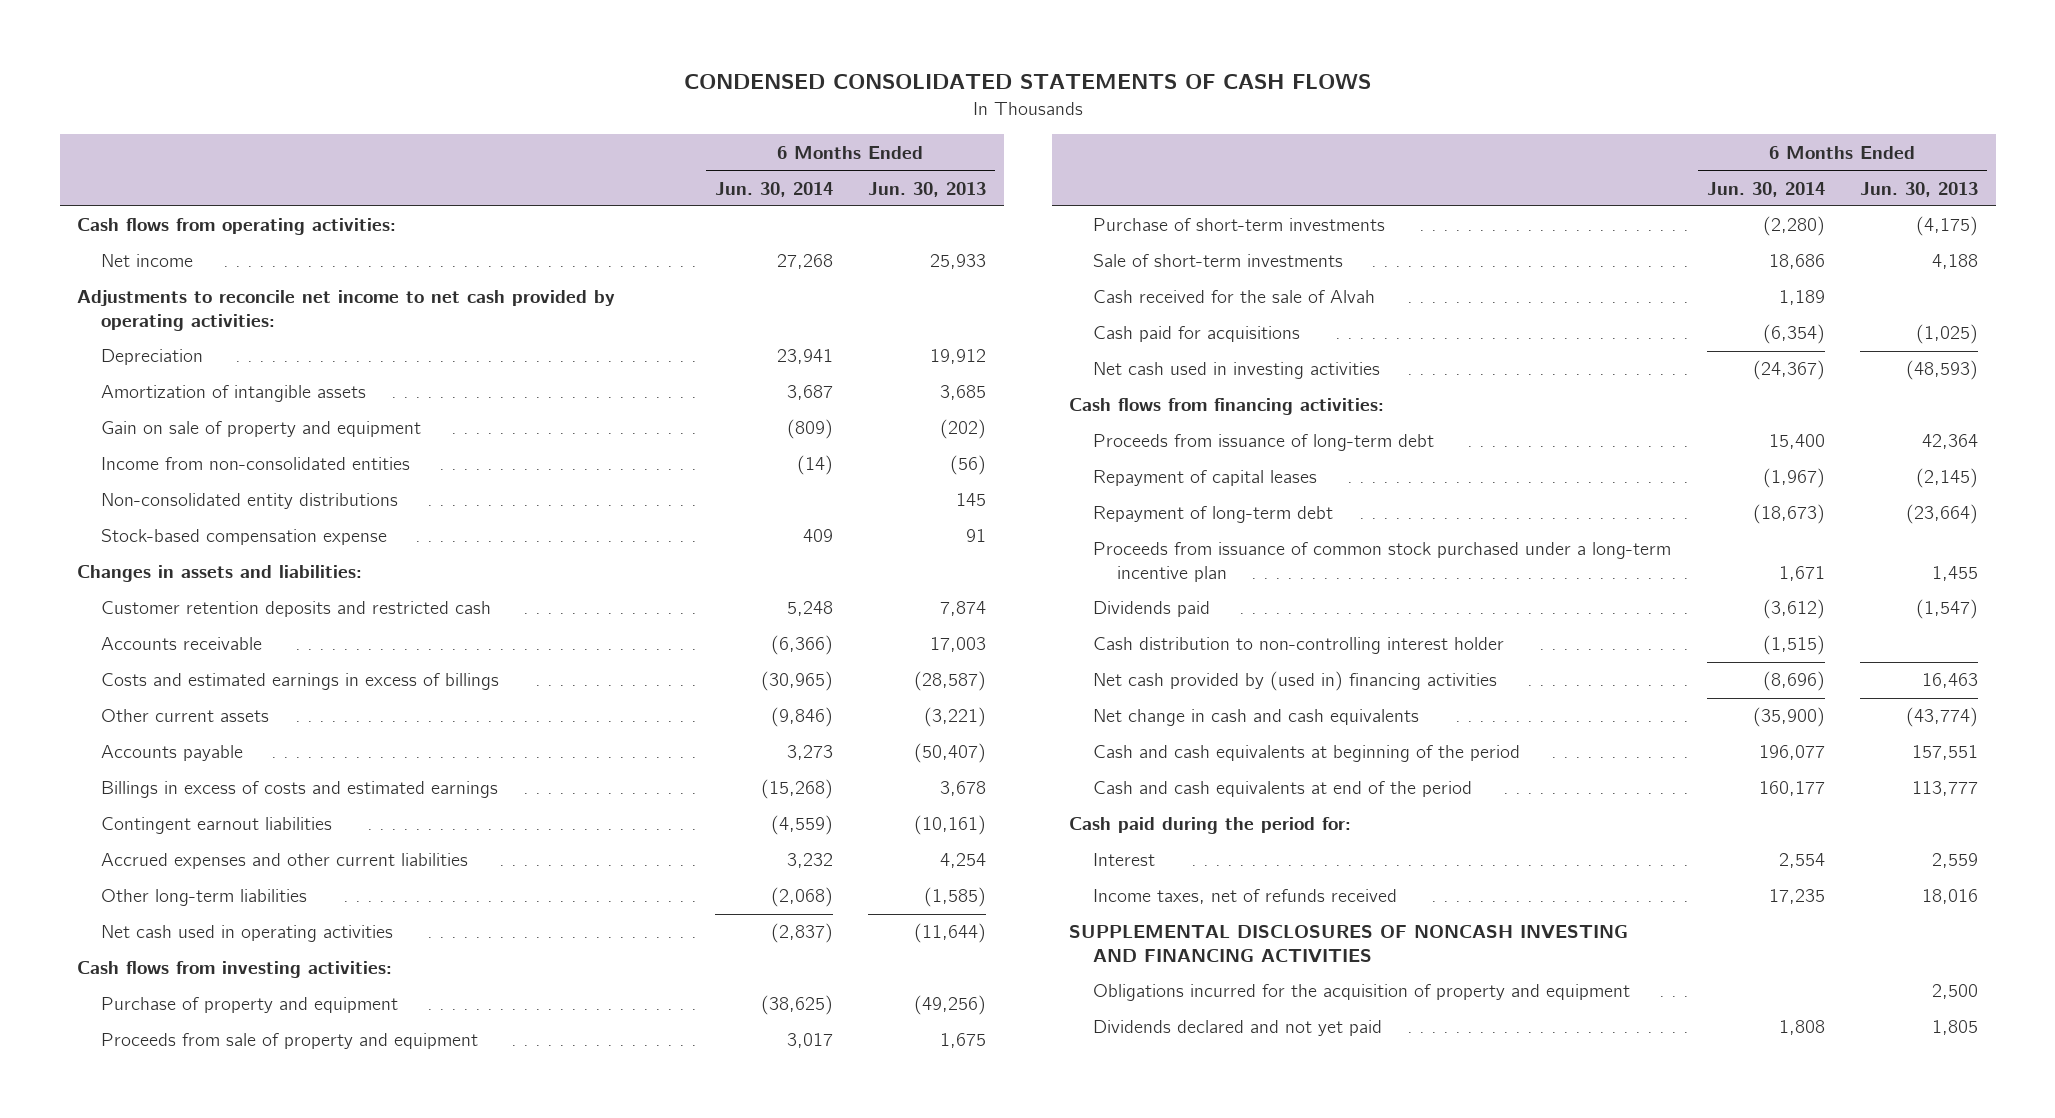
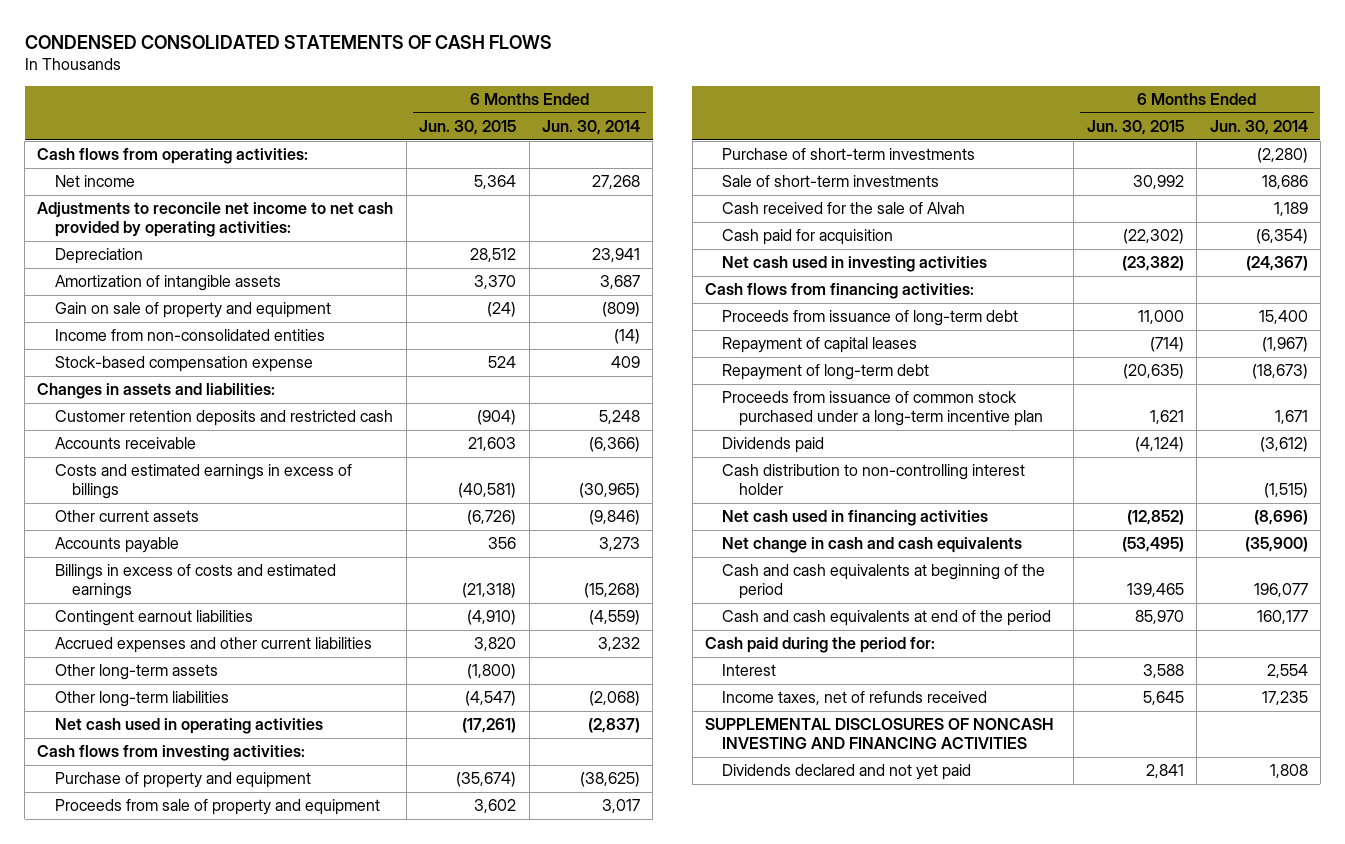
[868,181,987,197] Jun. 30, 2013 -> none
none -> [419,119,517,135] Jun. 30, 2015
[101,493,399,510] Non-consolidated entity distributions -> none
none -> [54,664,218,681] Other long-term assets
[1093,326,1301,343] Cash paid for acquisitions -> [722,229,894,246] Cash paid for acquisition
[1093,671,1498,692] Net cash provided by (used in) financing activities -> [722,510,989,527] Net cash used in financing activities
[1093,984,1631,1002] Obligations incurred for the acquisition of property and equipment -> none

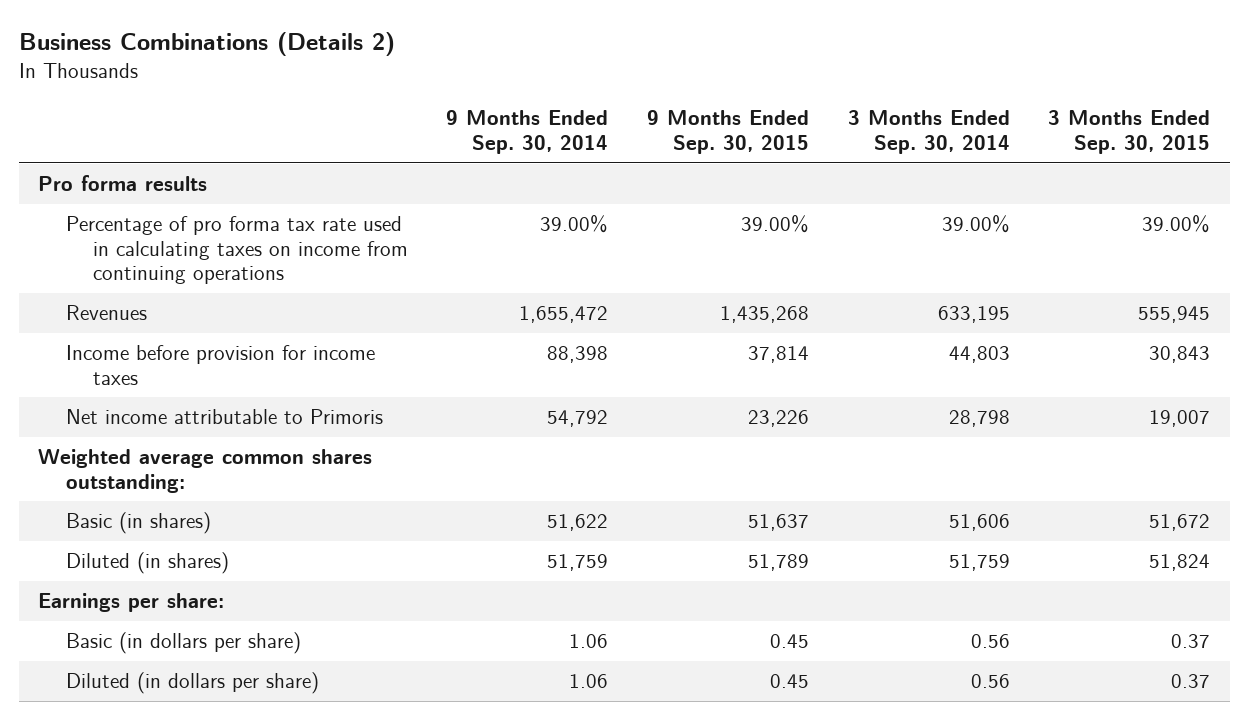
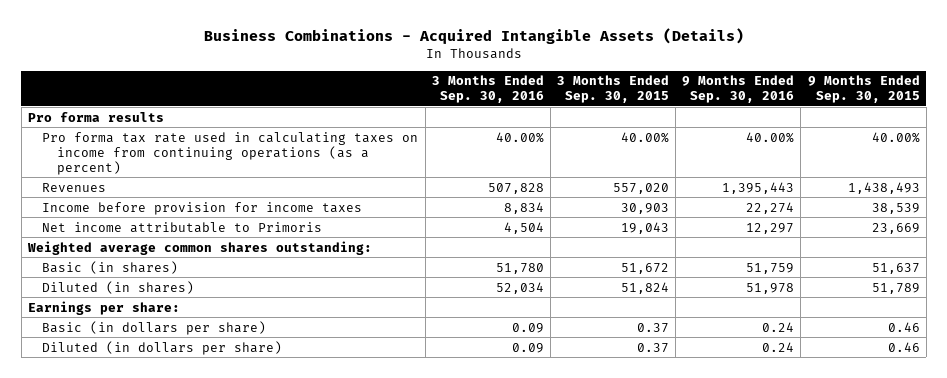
[18,32,395,57] Business Combinations (Details 2) -> [203,27,744,44] Business Combinations - Acquired Intangible Assets (Details)
[446,110,609,154] 9 Months Ended Sep. 30, 2014 -> none
[847,110,1010,154] 3 Months Ended Sep. 30, 2014 -> none
none -> [431,75,544,104] 3 Months Ended Sep. 30, 2016
none -> [682,75,795,104] 9 Months Ended Sep. 30, 2016
[65,215,408,285] Percentage of pro forma tax rate used in calculating taxes on income from continuing operations -> [42,131,419,175] Pro forma tax rate used in calculating taxes on income from continuing operations (as a percent)
[741,214,810,233] 39.00% -> [871,131,920,143] 40.00%
[1142,214,1211,233] 39.00% -> [621,131,670,143] 40.00%
[720,305,810,323] 1,435,268 -> [847,181,920,194] 1,438,493
[1138,305,1211,323] 555,945 -> [613,182,670,194] 557,020
[748,345,810,363] 37,814 -> [871,202,920,214] 38,539
[1149,345,1211,363] 30,843 -> [621,202,670,214] 30,903
[748,409,810,427] 23,226 -> [871,222,920,234] 23,669
[1149,409,1211,427] 19,007 -> [621,221,670,234] 19,043
[770,633,810,648] 0.45 -> [887,321,920,332] 0.46
[770,673,810,688] 0.45 -> [887,341,920,352] 0.46

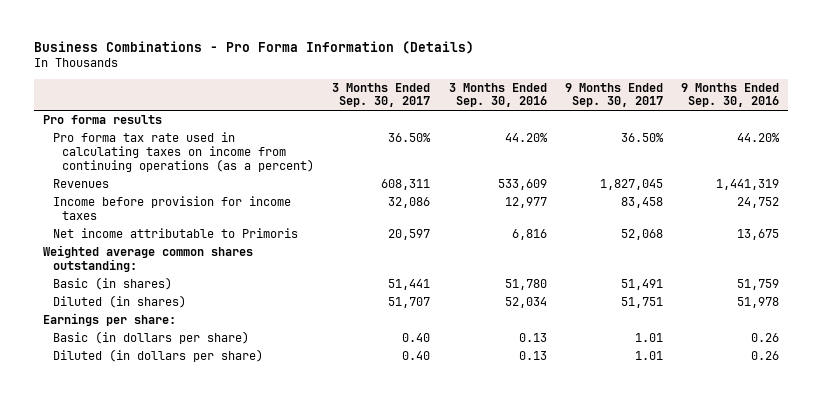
[203,27,744,44] Business Combinations - Acquired Intangible Assets (Details) -> [34,40,475,54] Business Combinations - Pro Forma Information (Details)
[557,75,670,104] 3 Months Ended Sep. 30, 2015 -> none
[807,75,920,104] 9 Months Ended Sep. 30, 2015 -> none
none -> [332,82,431,108] 3 Months Ended Sep. 30, 2017
none -> [564,82,663,108] 9 Months Ended Sep. 30, 2017
[495,131,544,143] 40.00% -> [504,133,548,143] 44.20%
[746,131,795,143] 40.00% -> [736,133,780,143] 44.20%
[487,182,544,194] 507,828 -> [497,179,547,191] 533,609
[722,181,795,194] 1,395,443 -> [715,179,779,191] 1,441,319
[503,201,544,214] 8,834 -> [504,197,547,209] 12,977
[746,201,795,214] 22,274 -> [736,197,779,209] 24,752
[503,221,544,234] 4,504 -> [511,229,547,241] 6,816
[746,222,795,234] 12,297 -> [736,229,779,241] 13,675
[511,322,544,333] 0.09 -> [518,333,547,343] 0.13
[762,321,795,332] 0.24 -> [750,333,779,343] 0.26
[511,342,544,353] 0.09 -> [518,351,547,361] 0.13
[762,341,795,352] 0.24 -> [750,351,779,361] 0.26

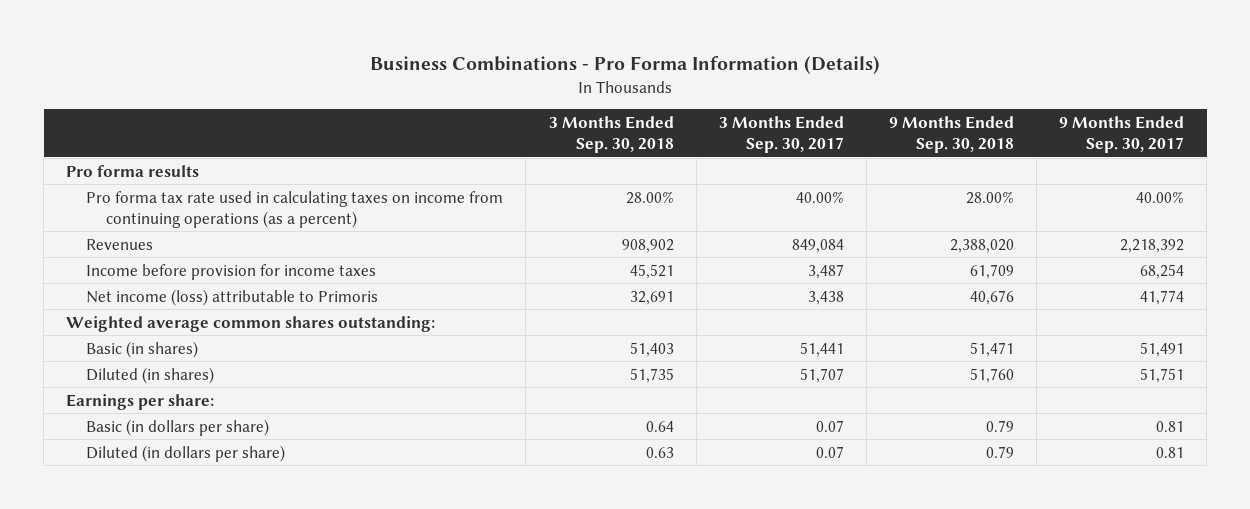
[448,82,547,108] 3 Months Ended Sep. 30, 2016 -> none
[680,82,779,108] 9 Months Ended Sep. 30, 2016 -> none
none -> [548,115,674,153] 3 Months Ended Sep. 30, 2018
none -> [888,115,1014,153] 9 Months Ended Sep. 30, 2018
[388,133,432,143] 36.50% -> [795,190,844,203] 40.00%
[620,133,664,143] 36.50% -> [1135,190,1184,203] 40.00%
[381,179,431,191] 608,311 -> [791,238,844,253] 849,084
[599,179,663,191] 1,827,045 -> [1119,238,1184,253] 2,218,392
[388,197,431,209] 32,086 -> [807,263,844,279] 3,487
[620,197,663,209] 83,458 -> [1139,263,1184,279] 68,254
[52,228,298,239] Net income attributable to Primoris -> [86,288,379,306] Net income (loss) attributable to Primoris
[388,229,431,241] 20,597 -> [807,290,844,305] 3,438
[620,229,663,241] 52,068 -> [1139,289,1184,305] 41,774
[402,333,431,343] 0.40 -> [815,419,844,432] 0.07
[634,333,663,343] 1.01 -> [1155,420,1184,432] 0.81
[402,351,431,361] 0.40 -> [815,445,844,458] 0.07
[634,351,663,361] 1.01 -> [1155,446,1184,458] 0.81

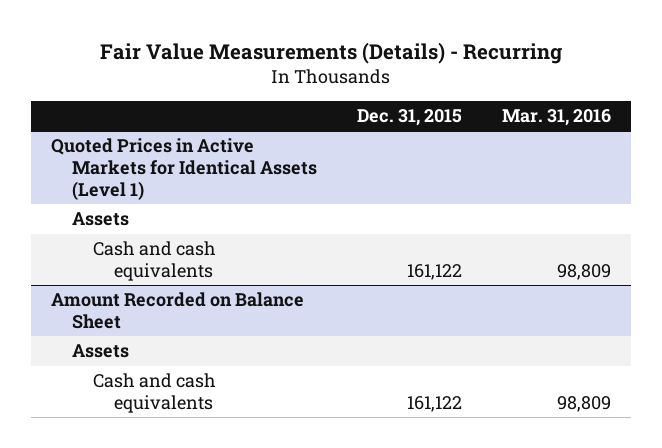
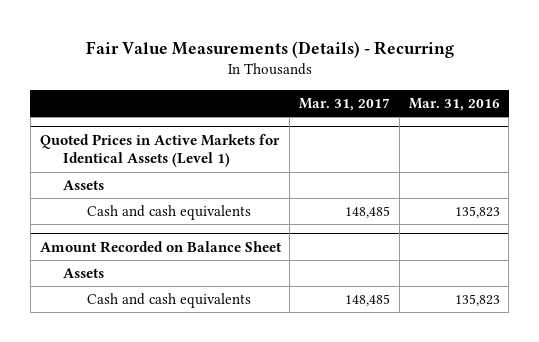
[357,109,463,127] Dec. 31, 2015 -> none
none -> [299,97,391,111] Mar. 31, 2017
[557,264,612,281] 98,809 -> [454,206,500,219] 135,823
[557,396,612,413] 98,809 -> [454,294,500,307] 135,823

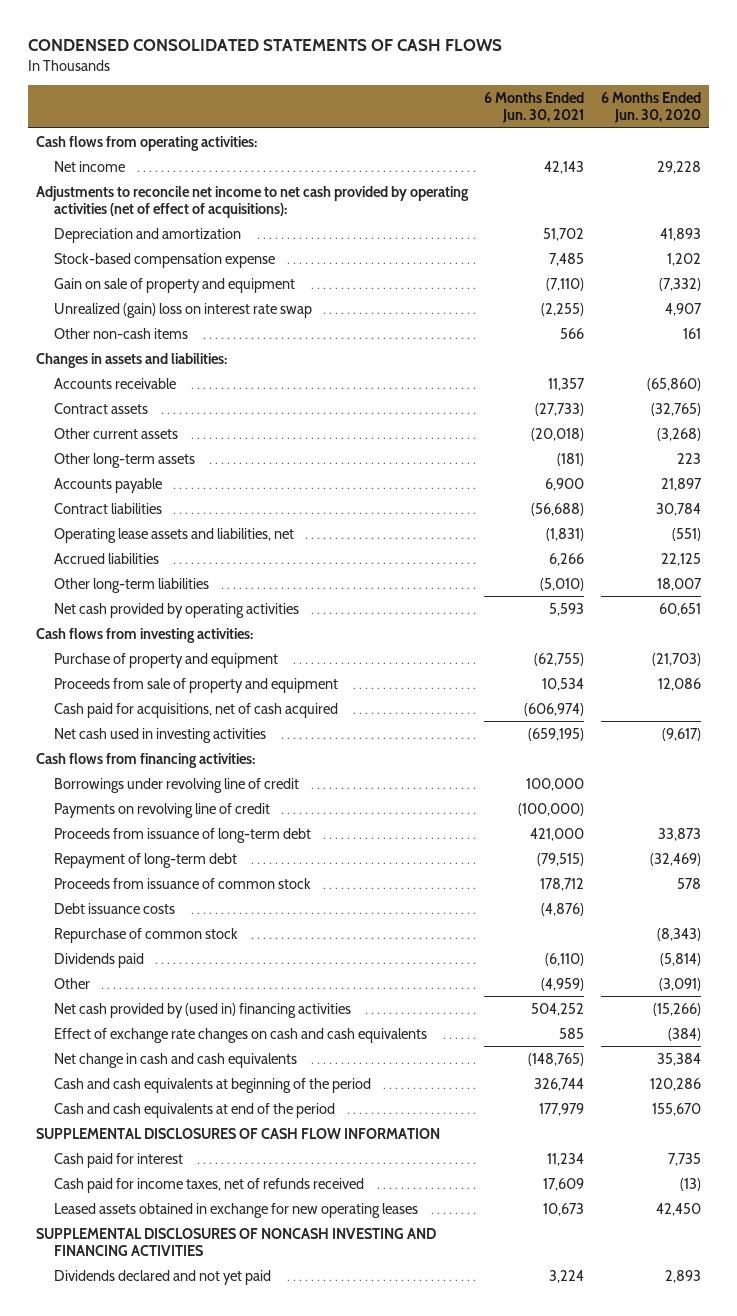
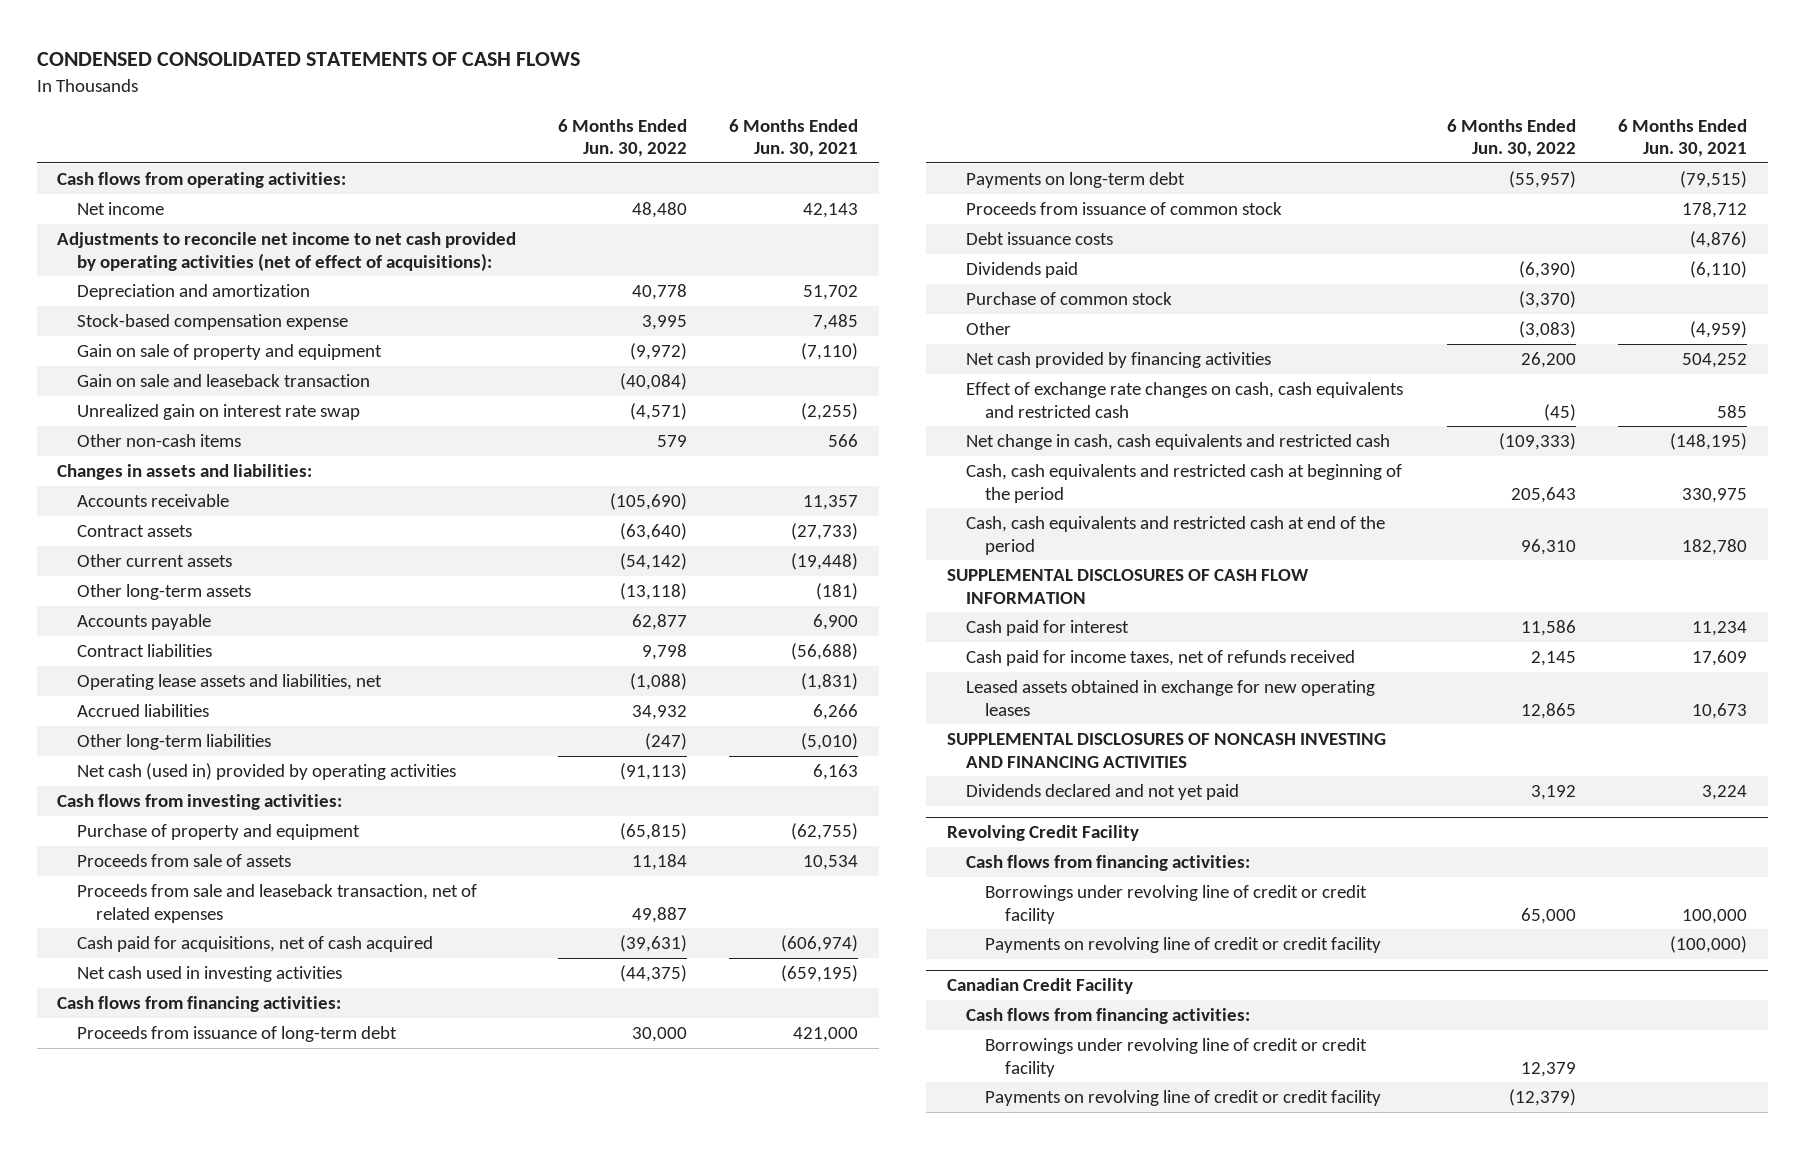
[600,92,701,124] 6 Months Ended Jun. 30, 2020 -> none
none -> [558,118,688,158] 6 Months Ended Jun. 30, 2022
none -> [76,374,370,388] Gain on sale and leaseback transaction
[53,302,312,318] Unrealized (gain) loss on interest rate swap -> [76,404,360,421] Unrealized gain on interest rate swap
[531,427,585,441] (20,018) -> [790,553,858,571] (19,448)
[53,602,299,618] Net cash provided by operating activities -> [76,763,456,781] Net cash (used in) provided by operating activities
[549,602,585,616] 5,593 -> [812,764,858,781] 6,163
[53,677,338,693] Proceeds from sale of property and equipment -> [76,854,291,868] Proceeds from sale of assets
none -> [76,884,477,923] Proceeds from sale and leaseback transaction, net of related expenses
[53,777,299,793] Borrowings under revolving line of credit -> none
[53,802,270,818] Payments on revolving line of credit -> none
[53,852,237,868] Repayment of long-term debt -> [966,172,1186,189] Payments on long-term debt
[53,927,238,943] Repurchase of common stock -> none
none -> [966,292,1173,306] Purchase of common stock
[53,1002,351,1018] Net cash provided by (used in) financing activities -> [966,352,1272,369] Net cash provided by financing activities
[53,1027,427,1043] Effect of exchange rate changes on cash and cash equivalents -> [966,382,1404,418] Effect of exchange rate changes on cash, cash equivalents and restricted cash
[53,1052,297,1068] Net change in cash and cash equivalents -> [966,434,1391,451] Net change in cash, cash equivalents and restricted cash
[528,1052,585,1066] (148,765) -> [1670,433,1748,451] (148,195)
[53,1077,371,1093] Cash and cash equivalents at beginning of the period -> [966,464,1403,503] Cash, cash equivalents and restricted cash at beginning of the period
[534,1077,585,1091] 326,744 -> [1682,487,1748,503] 330,975
[53,1102,335,1118] Cash and cash equivalents at end of the period -> [966,516,1386,555] Cash, cash equivalents and restricted cash at end of the period
[539,1102,585,1116] 177,979 -> [1682,538,1748,555] 182,780
none -> [946,825,1139,842] Revolving Credit Facility
none -> [966,855,1251,872] Cash flows from financing activities:
none -> [985,885,1368,924] Borrowings under revolving line of credit or credit facility
none -> [985,937,1382,954] Payments on revolving line of credit or credit facility
none -> [946,978,1133,995] Canadian Credit Facility
none -> [966,1008,1251,1025] Cash flows from financing activities:
none -> [985,1038,1368,1077] Borrowings under revolving line of credit or credit facility
none -> [985,1090,1382,1107] Payments on revolving line of credit or credit facility

